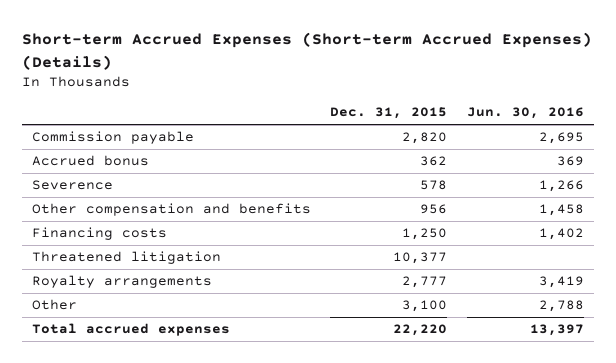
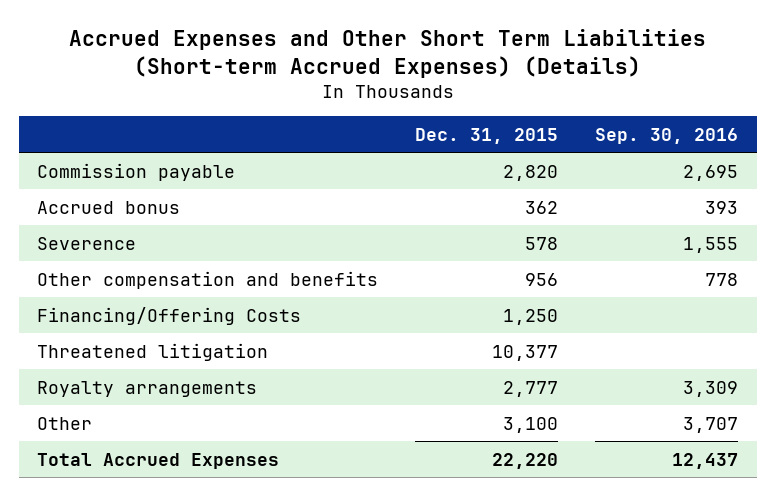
[22,32,593,70] Short-term Accrued Expenses (Short-term Accrued Expenses) (Details) -> [68,29,706,79] Accrued Expenses and Other Short Term Liabilities (Short-term Accrued Expenses) (Details)
[466,107,584,120] Jun. 30, 2016 -> none
none -> [595,127,739,144] Sep. 30, 2016
[31,227,167,241] Financing costs -> [37,306,302,325] Financing/Offering Costs
[31,323,230,337] Total accrued expenses -> [37,452,280,469] Total Accrued Expenses

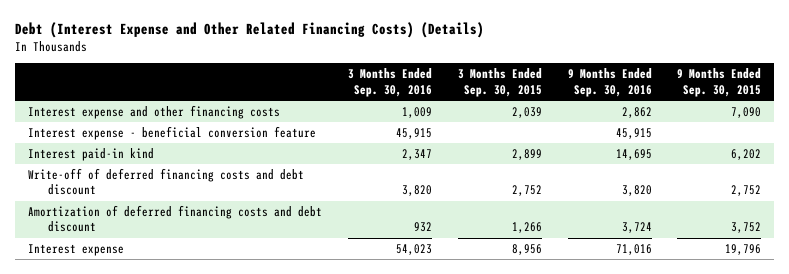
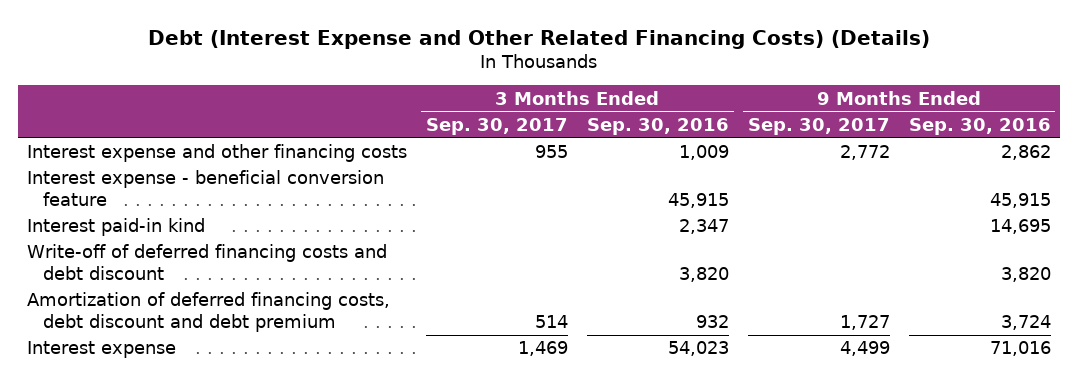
[457,68,542,97] 3 Months Ended Sep. 30, 2015 -> none
[677,68,762,97] 9 Months Ended Sep. 30, 2015 -> none
none -> [426,117,569,135] Sep. 30, 2017
none -> [747,117,890,135] Sep. 30, 2017
[27,204,322,233] Amortization of deferred financing costs and debt discount -> [27,292,391,333] Amortization of deferred financing costs, debt discount and debt premium

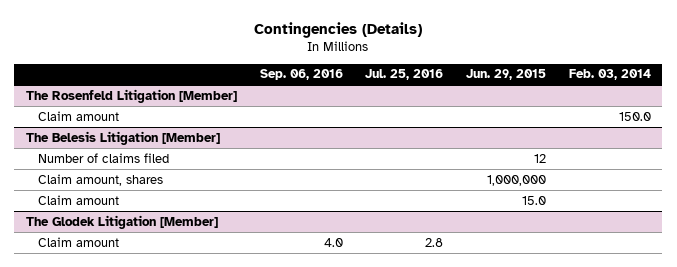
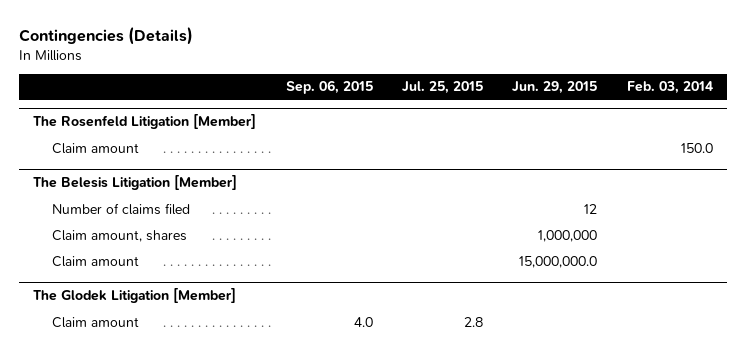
[259,69,343,81] Sep. 06, 2016 -> none
[365,69,444,81] Jul. 25, 2016 -> none
none -> [285,80,373,95] Sep. 06, 2015
none -> [402,81,484,95] Jul. 25, 2015
[522,195,547,205] 15.0 -> [519,255,598,268] 15,000,000.0

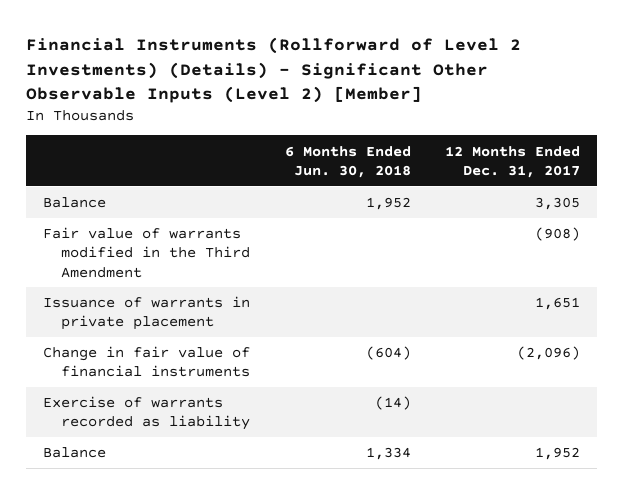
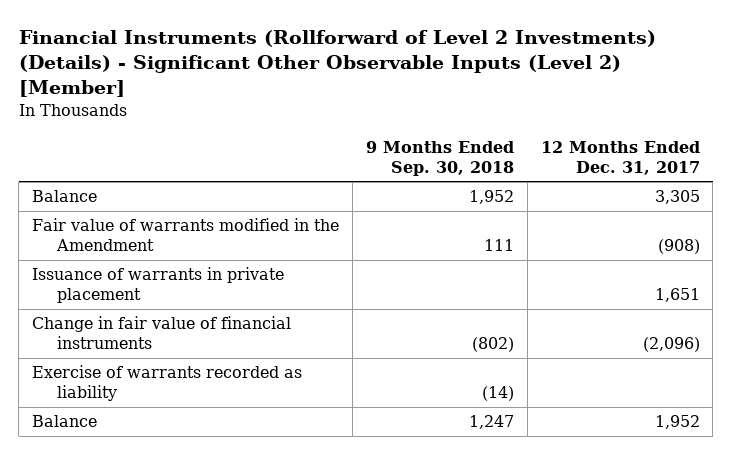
[284,145,411,178] 6 Months Ended Jun. 30, 2018 -> none
none -> [365,140,514,176] 9 Months Ended Sep. 30, 2018
[43,227,251,278] Fair value of warrants modified in the Third Amendment -> [32,218,340,252] Fair value of warrants modified in the Amendment

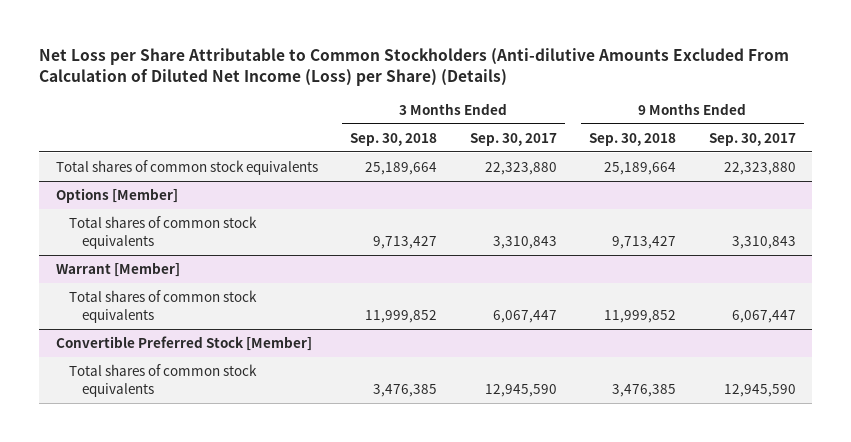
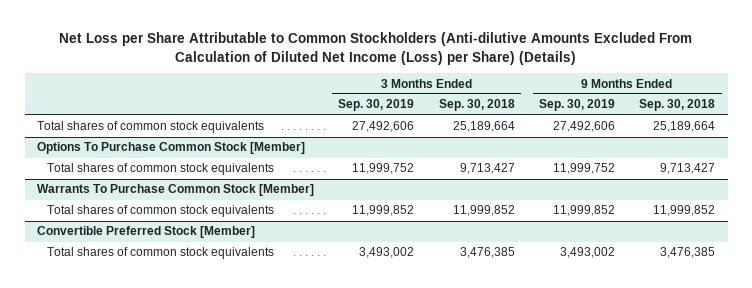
[469,132,557,146] Sep. 30, 2017 -> none
[708,132,796,146] Sep. 30, 2017 -> none
none -> [338,99,415,112] Sep. 30, 2019
none -> [539,99,616,112] Sep. 30, 2019
[55,188,178,204] Options [Member] -> [36,142,305,155] Options To Purchase Common Stock [Member]
[55,262,180,278] Warrant [Member] -> [36,184,314,197] Warrants To Purchase Common Stock [Member]

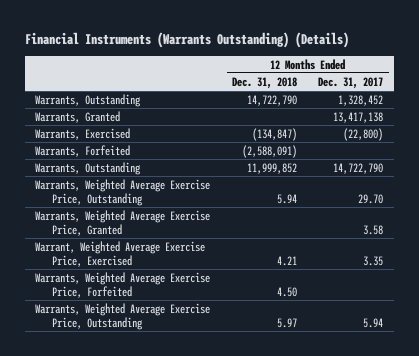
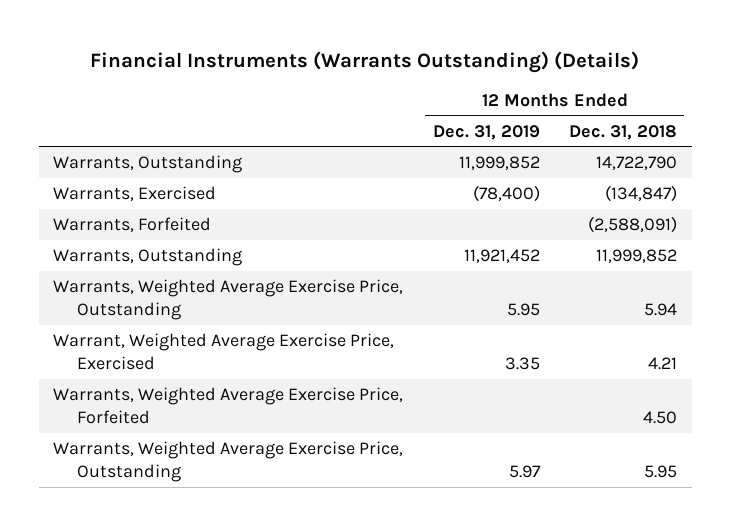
[318,76,384,89] Dec. 31, 2017 -> none
none -> [432,124,540,140] Dec. 31, 2019
[35,110,121,123] Warrants, Granted -> none
[35,209,211,237] Warrants, Weighted Average Exercise Price, Granted -> none
[276,318,297,329] 5.97 -> [643,464,677,478] 5.95

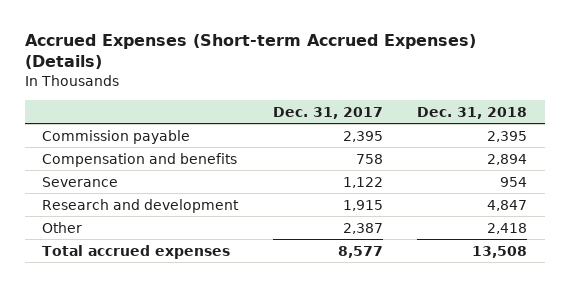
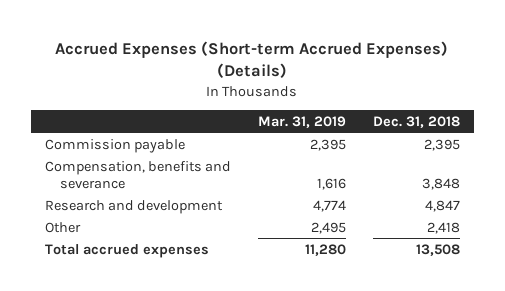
[272,106,383,119] Dec. 31, 2017 -> none
none -> [257,115,346,128] Mar. 31, 2019
[41,176,118,187] Severance -> none
[41,152,237,167] Compensation and benefits -> [44,160,231,189] Compensation, benefits and severance
[487,153,528,165] 2,894 -> [422,177,461,190] 3,848

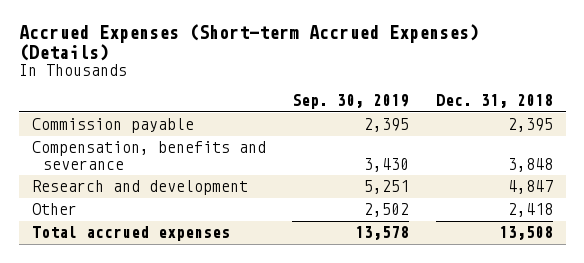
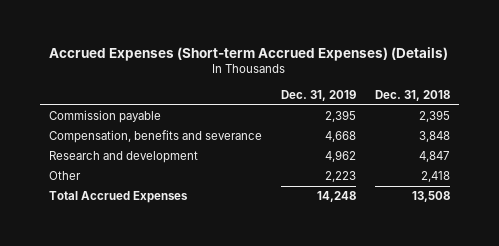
[292,94,410,110] Sep. 30, 2019 -> none
none -> [280,90,356,102] Dec. 31, 2019
[31,226,230,242] Total accrued expenses -> [49,191,189,204] Total Accrued Expenses

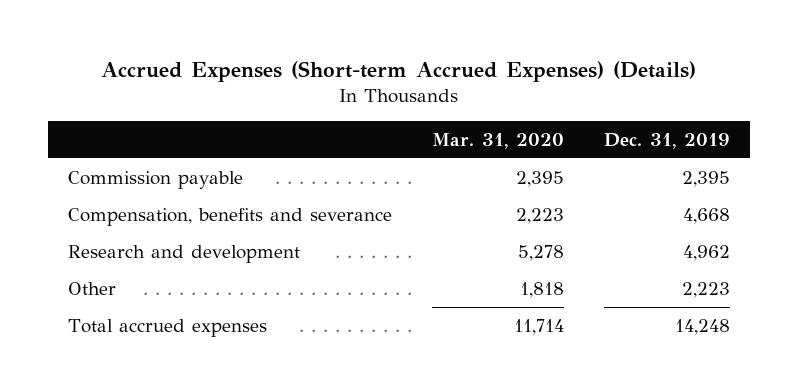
[374,90,450,102] Dec. 31, 2018 -> none
none -> [432,132,565,149] Mar. 31, 2020
[49,191,189,204] Total Accrued Expenses -> [67,318,267,337] Total accrued expenses

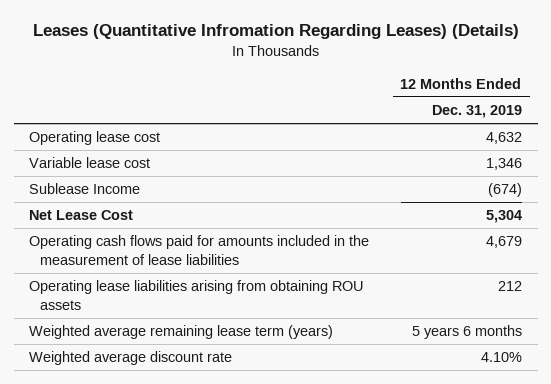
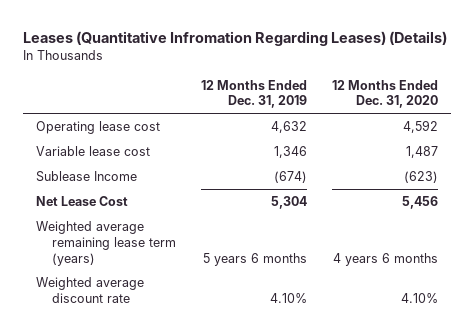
none -> [332,79,439,109] 12 Months Ended Dec. 31, 2020
[29,235,370,266] Operating cash flows paid for amounts included in the measurement of lease liabilities -> none
[29,280,364,311] Operating lease liabilities arising from obtaining ROU assets -> none

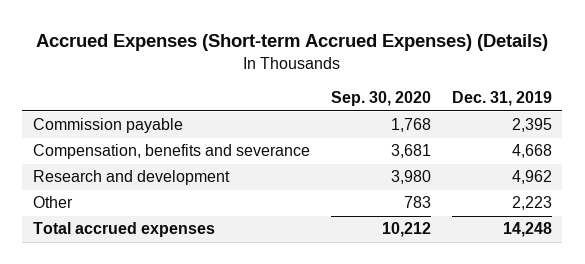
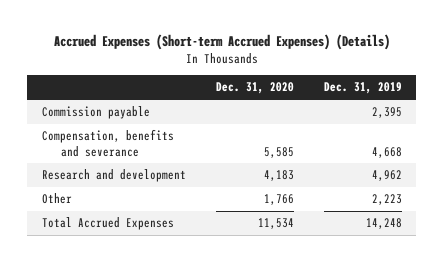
[330,91,431,107] Sep. 30, 2020 -> none
none -> [215,82,294,95] Dec. 31, 2020
[32,222,215,238] Total accrued expenses -> [42,217,175,231] Total Accrued Expenses

